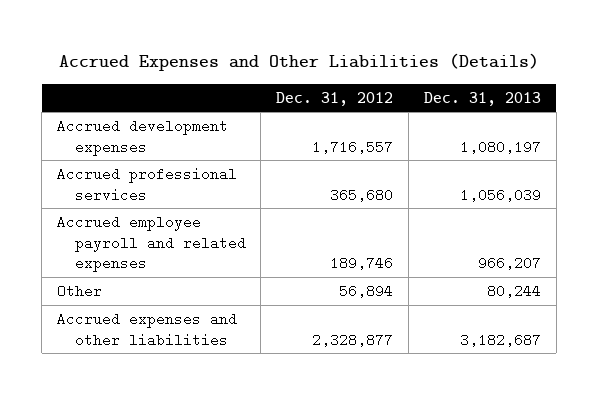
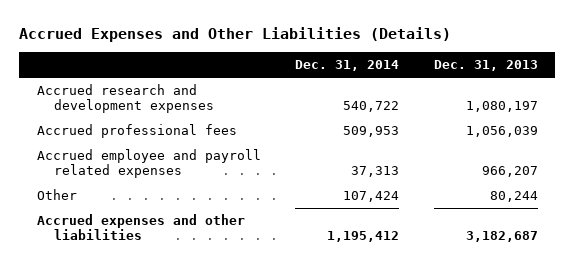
[276,91,394,106] Dec. 31, 2012 -> none
none -> [295,60,400,72] Dec. 31, 2014
[56,118,228,156] Accrued development expenses -> [36,84,214,114] Accrued research and development expenses
[56,166,237,202] Accrued professional services -> [36,124,237,139] Accrued professional fees
[56,214,246,273] Accrued employee payroll and related expenses -> [36,149,261,179] Accrued employee and payroll related expenses

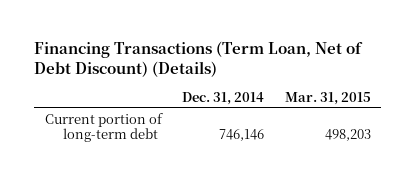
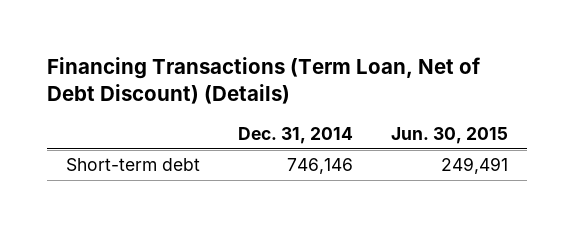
[284,92,371,106] Mar. 31, 2015 -> none
none -> [390,127,508,145] Jun. 30, 2015
[44,112,163,143] Current portion of long-term debt -> [65,158,200,172] Short-term debt

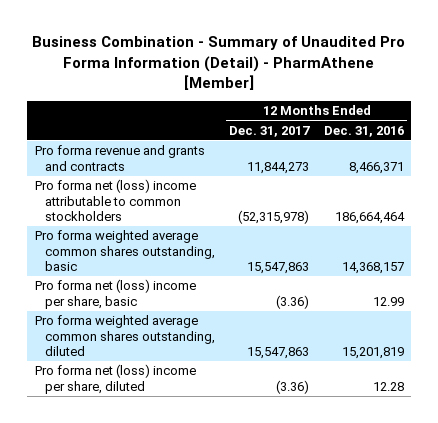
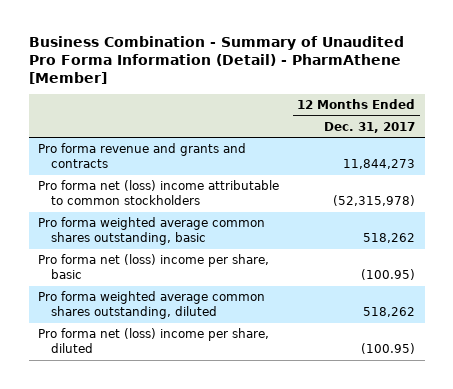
[323,125,404,137] Dec. 31, 2016 -> none
[247,261,310,274] 15,547,863 -> [363,232,416,243] 518,262
[276,294,310,309] (3.36) -> [361,268,416,280] (100.95)
[247,346,310,359] 15,547,863 -> [363,306,416,317] 518,262
[276,379,310,394] (3.36) -> [361,342,416,354] (100.95)

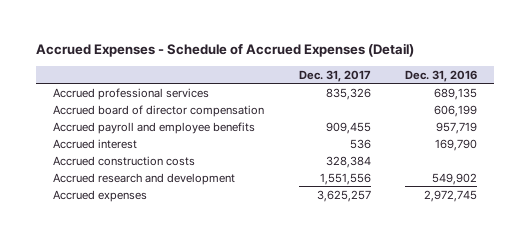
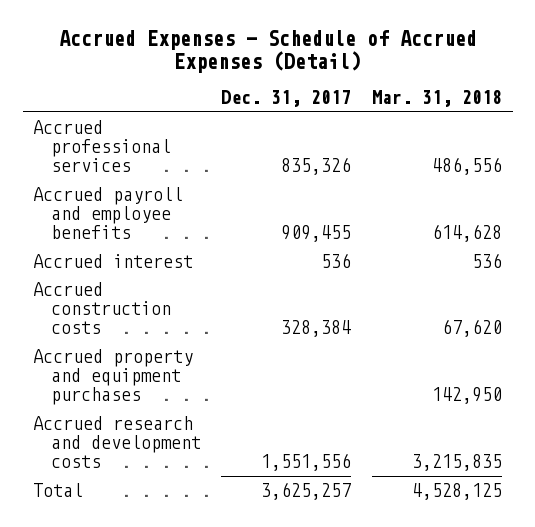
[404,69,477,82] Dec. 31, 2016 -> none
none -> [372,90,503,108] Mar. 31, 2018
[53,104,265,117] Accrued board of director compensation -> none
none -> [32,348,193,406] Accrued property and equipment purchases
[53,172,236,185] Accrued research and development -> [32,415,201,469] Accrued research and development costs
[53,189,148,202] Accrued expenses -> [32,482,83,497] Total

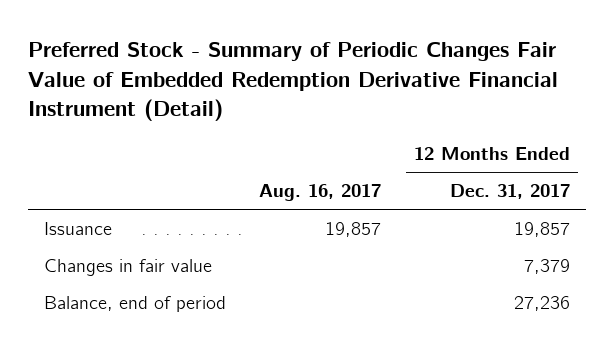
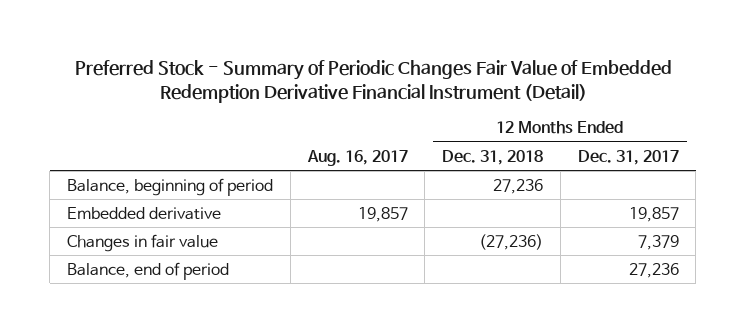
none -> [442,149,544,165] Dec. 31, 2018
none -> [66,177,273,196] Balance, beginning of period
[44,222,113,236] Issuance -> [66,206,221,220] Embedded derivative

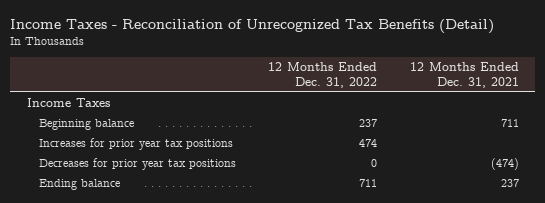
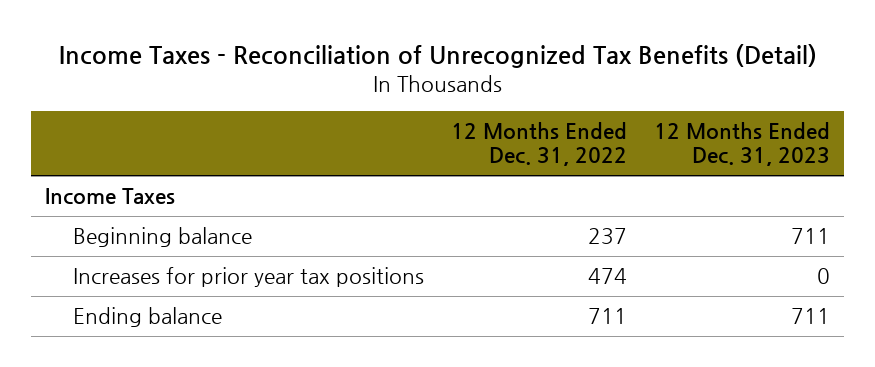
[409,62,519,89] 12 Months Ended Dec. 31, 2021 -> none
none -> [654,122,831,167] 12 Months Ended Dec. 31, 2023
[38,157,236,170] Decreases for prior year tax positions -> none

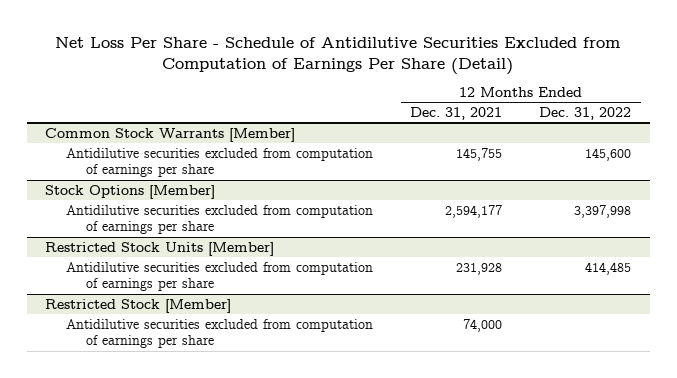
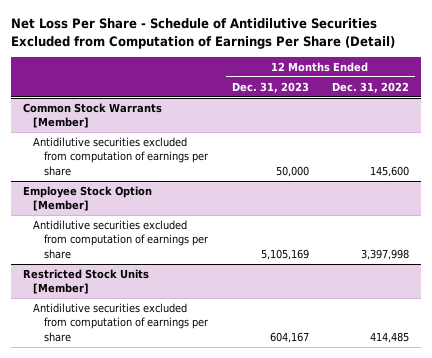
[409,107,502,121] Dec. 31, 2021 -> none
none -> [231,81,309,93] Dec. 31, 2023
[45,184,216,199] Stock Options [Member] -> [22,186,152,212] Employee Stock Option [Member]
[45,298,232,313] Restricted Stock [Member] -> none
[65,318,373,349] Antidilutive securities excluded from computation of earnings per share -> none

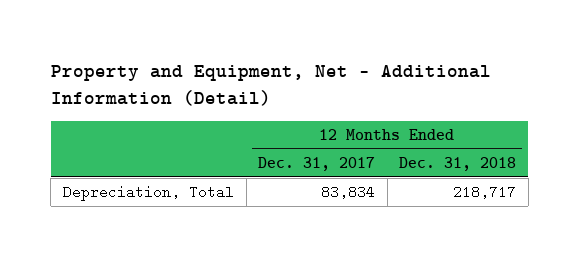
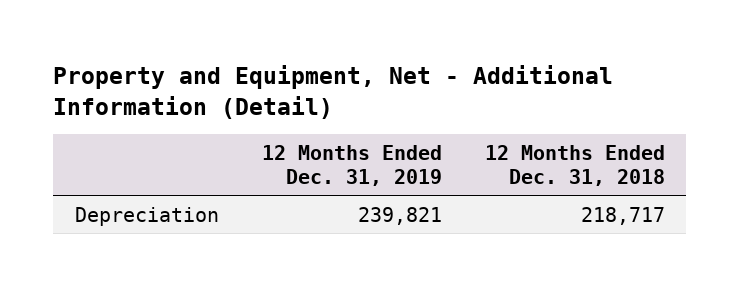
[258,156,376,171] Dec. 31, 2017 -> none
none -> [261,145,442,187] 12 Months Ended Dec. 31, 2019
[62,185,234,202] Depreciation, Total -> [74,206,219,226] Depreciation

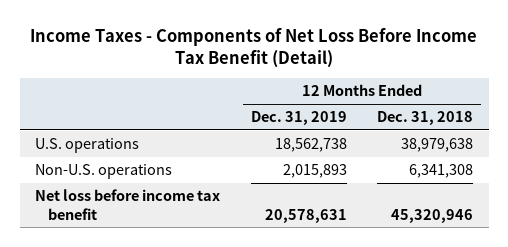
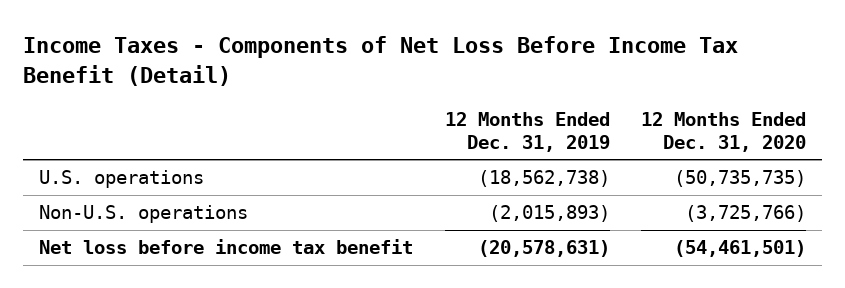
[377,111,474,126] Dec. 31, 2018 -> none
none -> [640,112,806,152] 12 Months Ended Dec. 31, 2020
[274,138,347,153] 18,562,738 -> [477,170,610,188] (18,562,738)
[282,164,347,179] 2,015,893 -> [488,205,610,223] (2,015,893)
[264,208,347,223] 20,578,631 -> [477,240,610,258] (20,578,631)

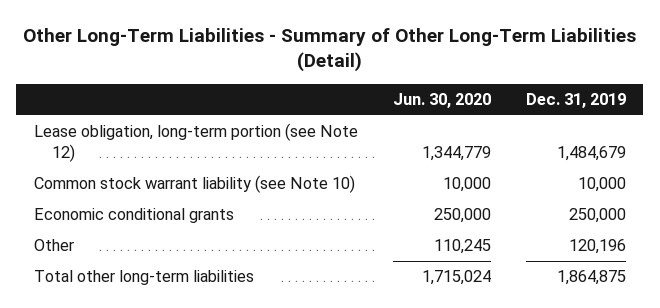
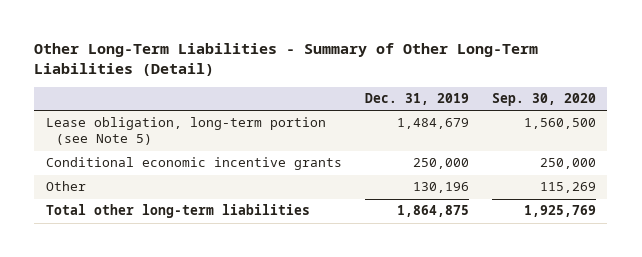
[392,93,491,109] Jun. 30, 2020 -> none
none -> [491,93,596,107] Sep. 30, 2020
[33,175,355,194] Common stock warrant liability (see Note 10) -> none
[33,123,358,163] Lease obligation, long-term portion (see Note 12) -> [45,117,326,146] Lease obligation, long-term portion (see Note 5)
[33,208,234,224] Economic conditional grants -> [45,157,342,171] Conditional economic incentive grants
[568,239,626,255] 120,196 -> [412,182,469,194] 130,196

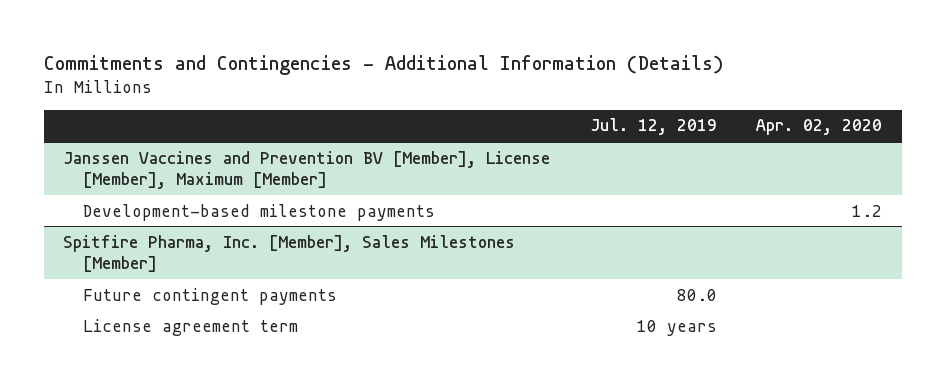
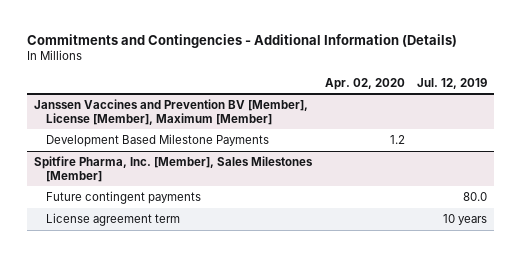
[83,203,436,221] Development-based milestone payments -> [46,134,270,148] Development Based Milestone Payments

